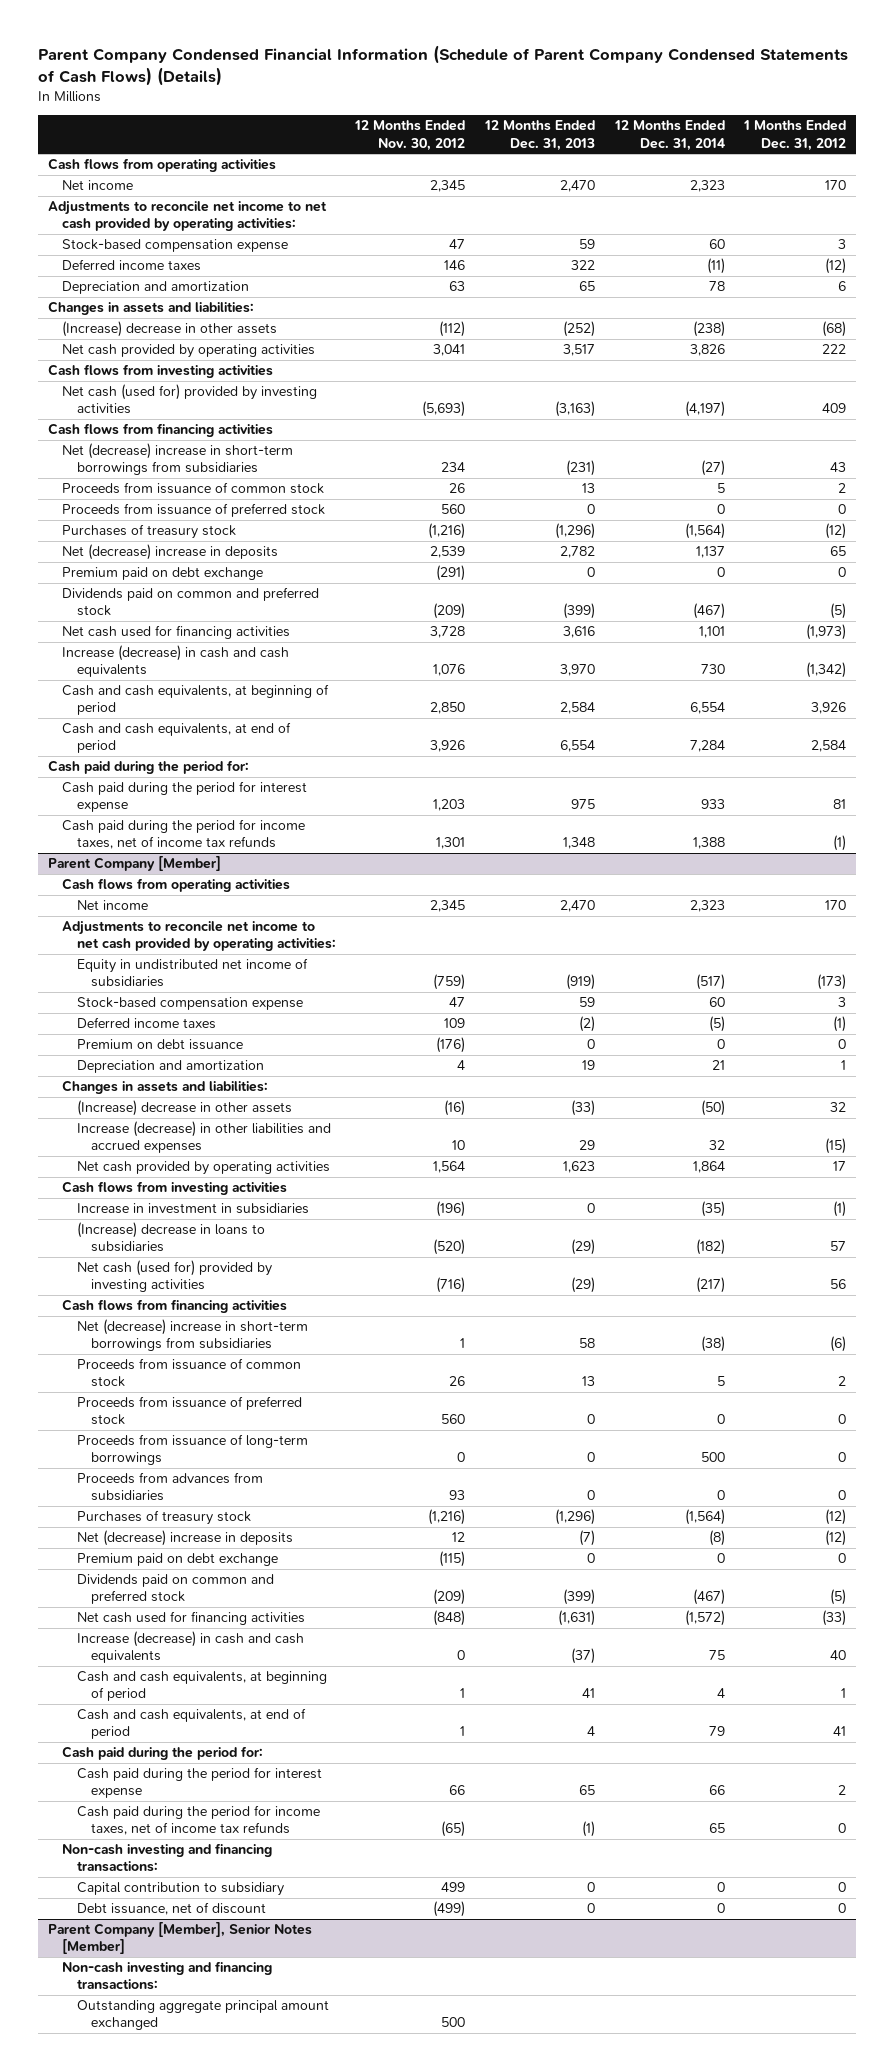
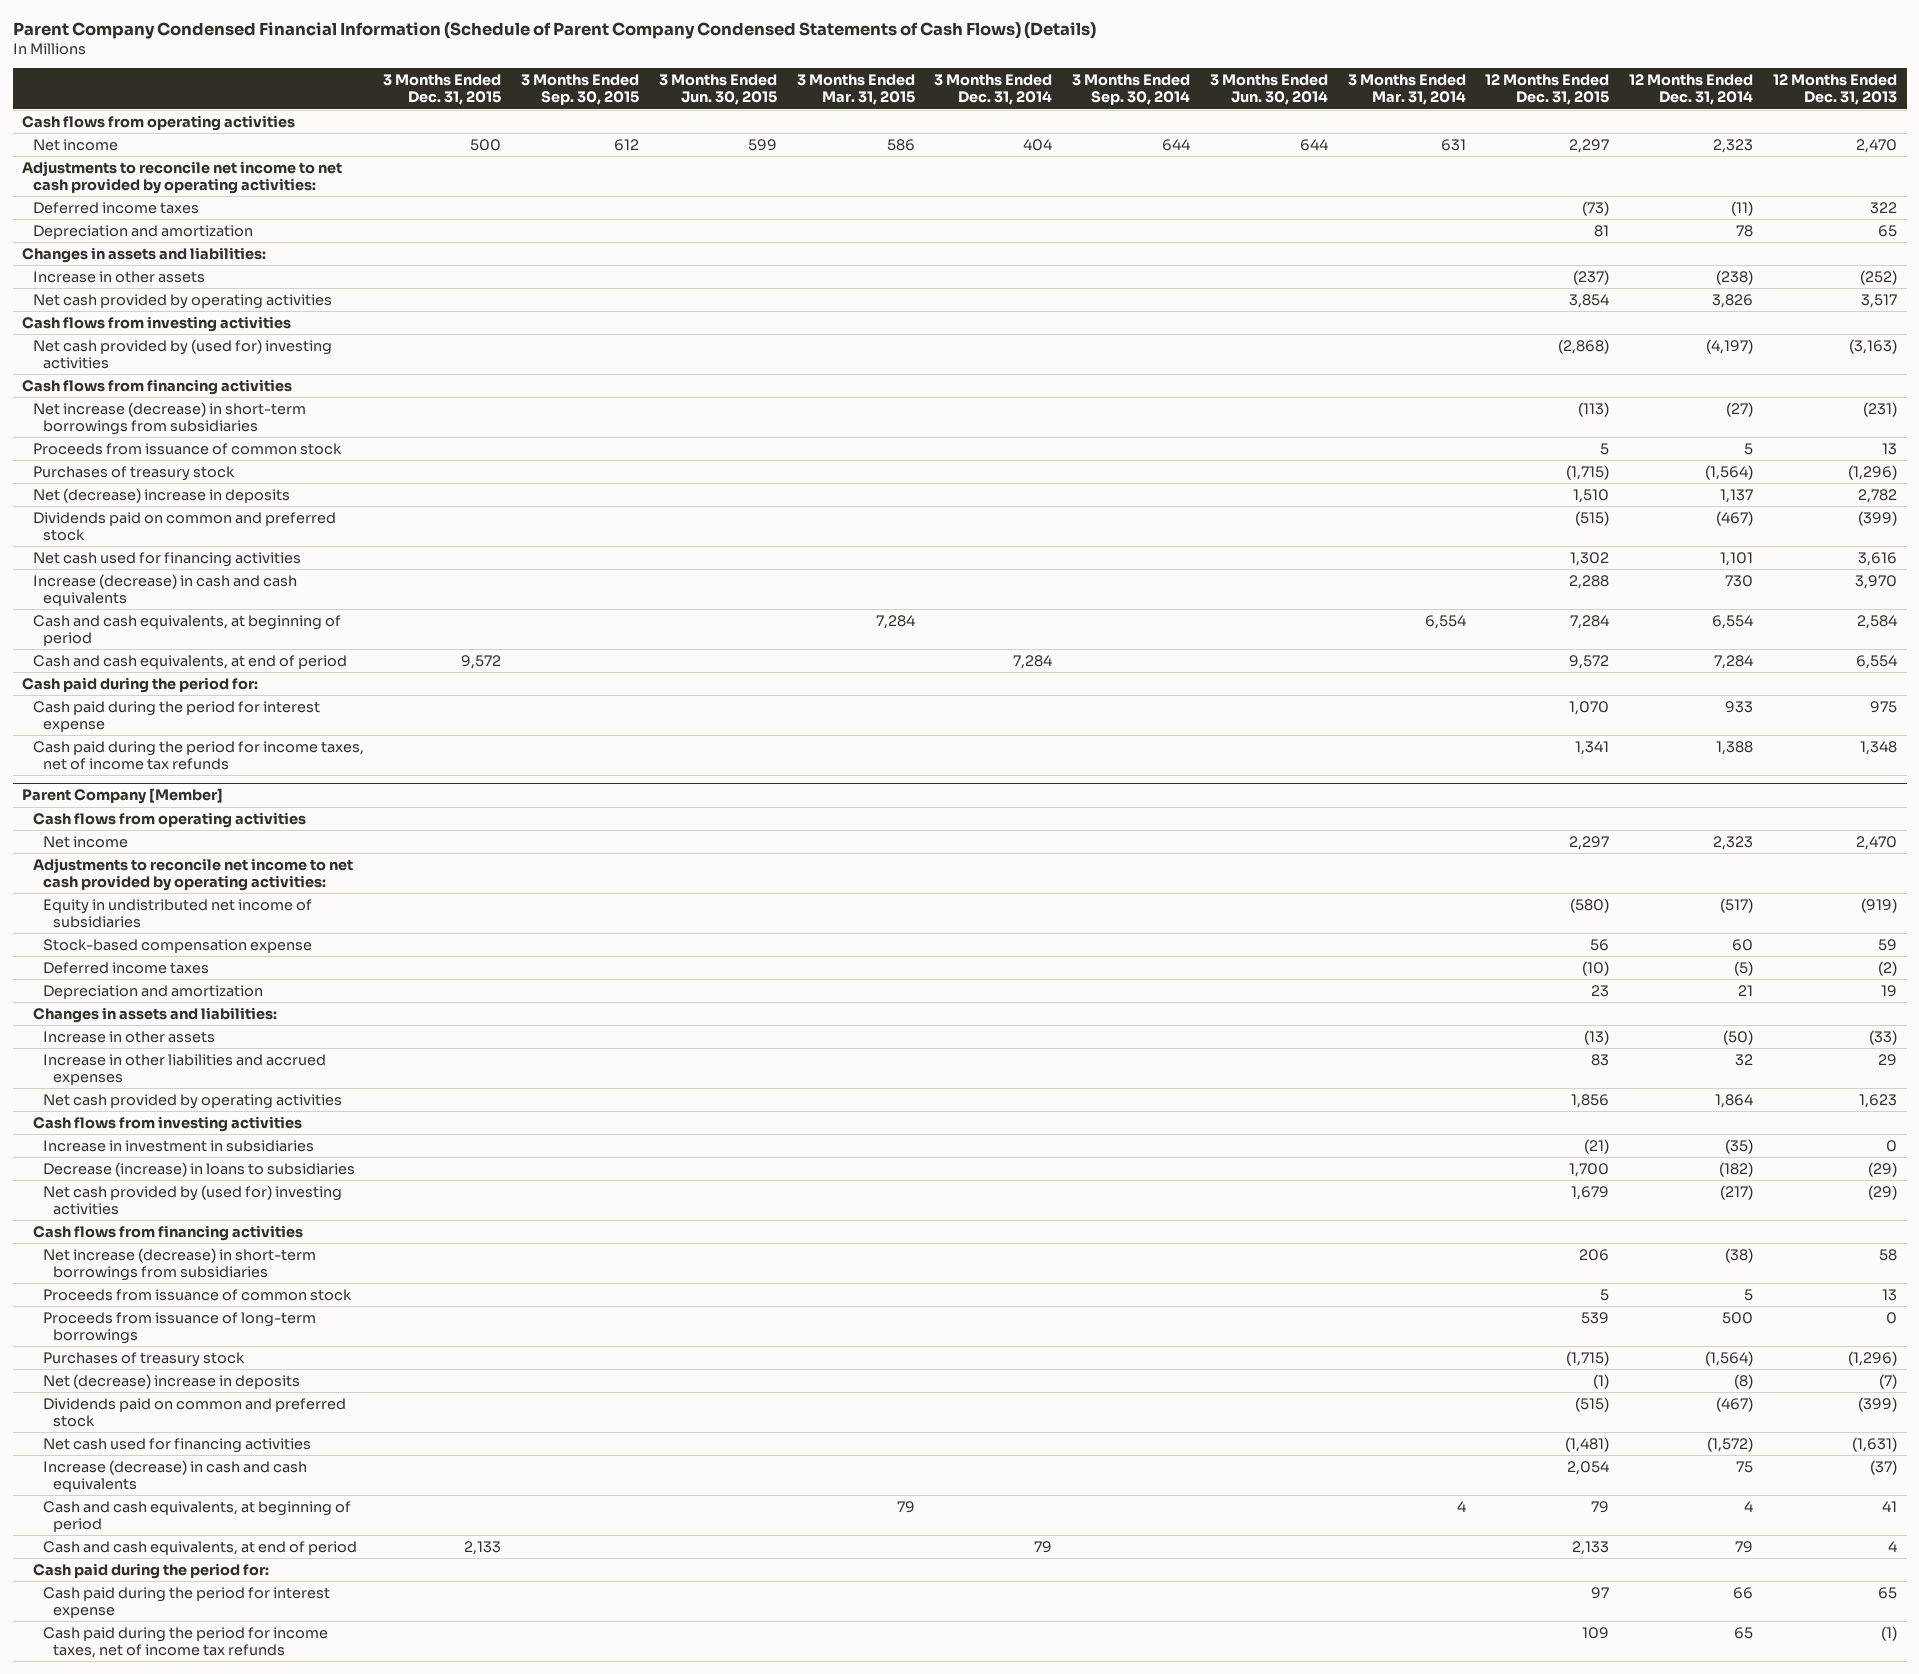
[354,120,466,151] 12 Months Ended Nov. 30, 2012 -> none
[743,120,847,151] 1 Months Ended Dec. 31, 2012 -> none
none -> [383,73,502,106] 3 Months Ended Dec. 31, 2015
none -> [521,73,640,106] 3 Months Ended Sep. 30, 2015
none -> [658,73,777,106] 3 Months Ended Jun. 30, 2015
none -> [796,73,915,106] 3 Months Ended Mar. 31, 2015
none -> [934,73,1053,106] 3 Months Ended Dec. 31, 2014
none -> [1072,73,1191,106] 3 Months Ended Sep. 30, 2014
none -> [1209,73,1328,106] 3 Months Ended Jun. 30, 2014
none -> [1347,73,1466,106] 3 Months Ended Mar. 31, 2014
none -> [1485,73,1610,106] 12 Months Ended Dec. 31, 2015
[62,239,289,253] Stock-based compensation expense -> none
[62,321,278,338] (Increase) decrease in other assets -> [32,270,205,283] Increase in other assets
[62,384,318,415] Net cash (used for) provided by investing activities -> [32,338,332,370] Net cash provided by (used for) investing activities
[62,443,294,476] Net (decrease) increase in short-term borrowings from subsidiaries -> [32,401,306,436] Net increase (decrease) in short-term borrowings from subsidiaries
[62,503,326,518] Proceeds from issuance of preferred stock -> none
[62,567,264,581] Premium paid on debt exchange -> none
[76,1039,243,1051] Premium on debt issuance -> none
[76,1100,292,1117] (Increase) decrease in other assets -> [42,1030,215,1043] Increase in other assets
[76,1121,331,1154] Increase (decrease) in other liabilities and accrued expenses -> [42,1053,326,1086] Increase in other liabilities and accrued expenses
[76,1222,265,1253] (Increase) decrease in loans to subsidiaries -> [42,1161,355,1177] Decrease (increase) in loans to subsidiaries
[76,1260,272,1293] Net cash (used for) provided by investing activities -> [42,1184,342,1216] Net cash provided by (used for) investing activities
[76,1319,308,1352] Net (decrease) increase in short-term borrowings from subsidiaries -> [42,1247,316,1282] Net increase (decrease) in short-term borrowings from subsidiaries
[76,1396,302,1426] Proceeds from issuance of preferred stock -> none
[76,1472,263,1502] Proceeds from advances from subsidiaries -> none
[76,1553,278,1567] Premium paid on debt exchange -> none
[62,1843,273,1873] Non-cash investing and financing transactions: -> none
[76,1882,284,1897] Capital contribution to subsidiary -> none
[76,1902,266,1916] Debt issuance, net of discount -> none
[47,1922,312,1955] Parent Company [Member], Senior Notes [Member] -> none
[62,1961,273,1991] Non-cash investing and financing transactions: -> none
[76,2000,329,2031] Outstanding aggregate principal amount exchanged -> none

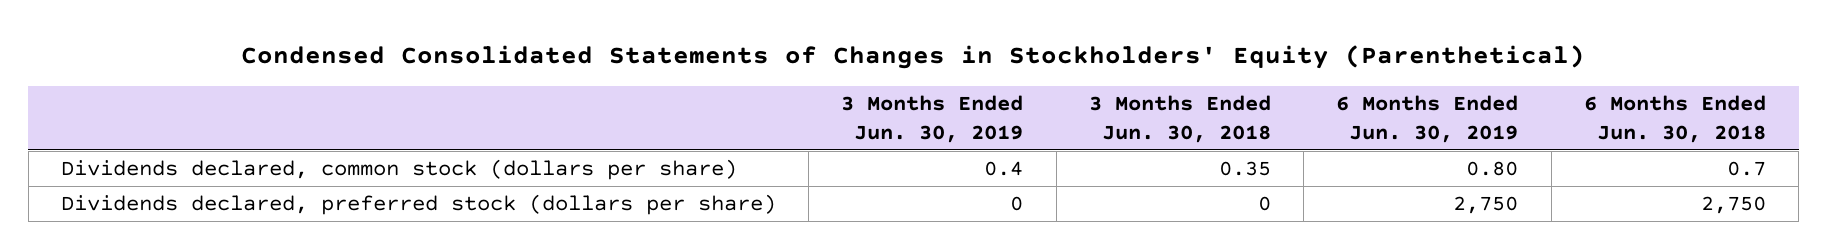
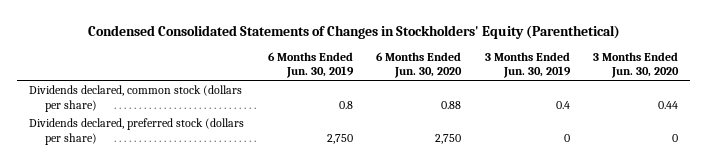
[1088,95,1271,144] 3 Months Ended Jun. 30, 2018 -> none
[1583,95,1766,144] 6 Months Ended Jun. 30, 2018 -> none
none -> [376,51,463,79] 6 Months Ended Jun. 30, 2020
none -> [593,51,680,79] 3 Months Ended Jun. 30, 2020
[1466,161,1519,177] 0.80 -> [338,100,353,109] 0.8

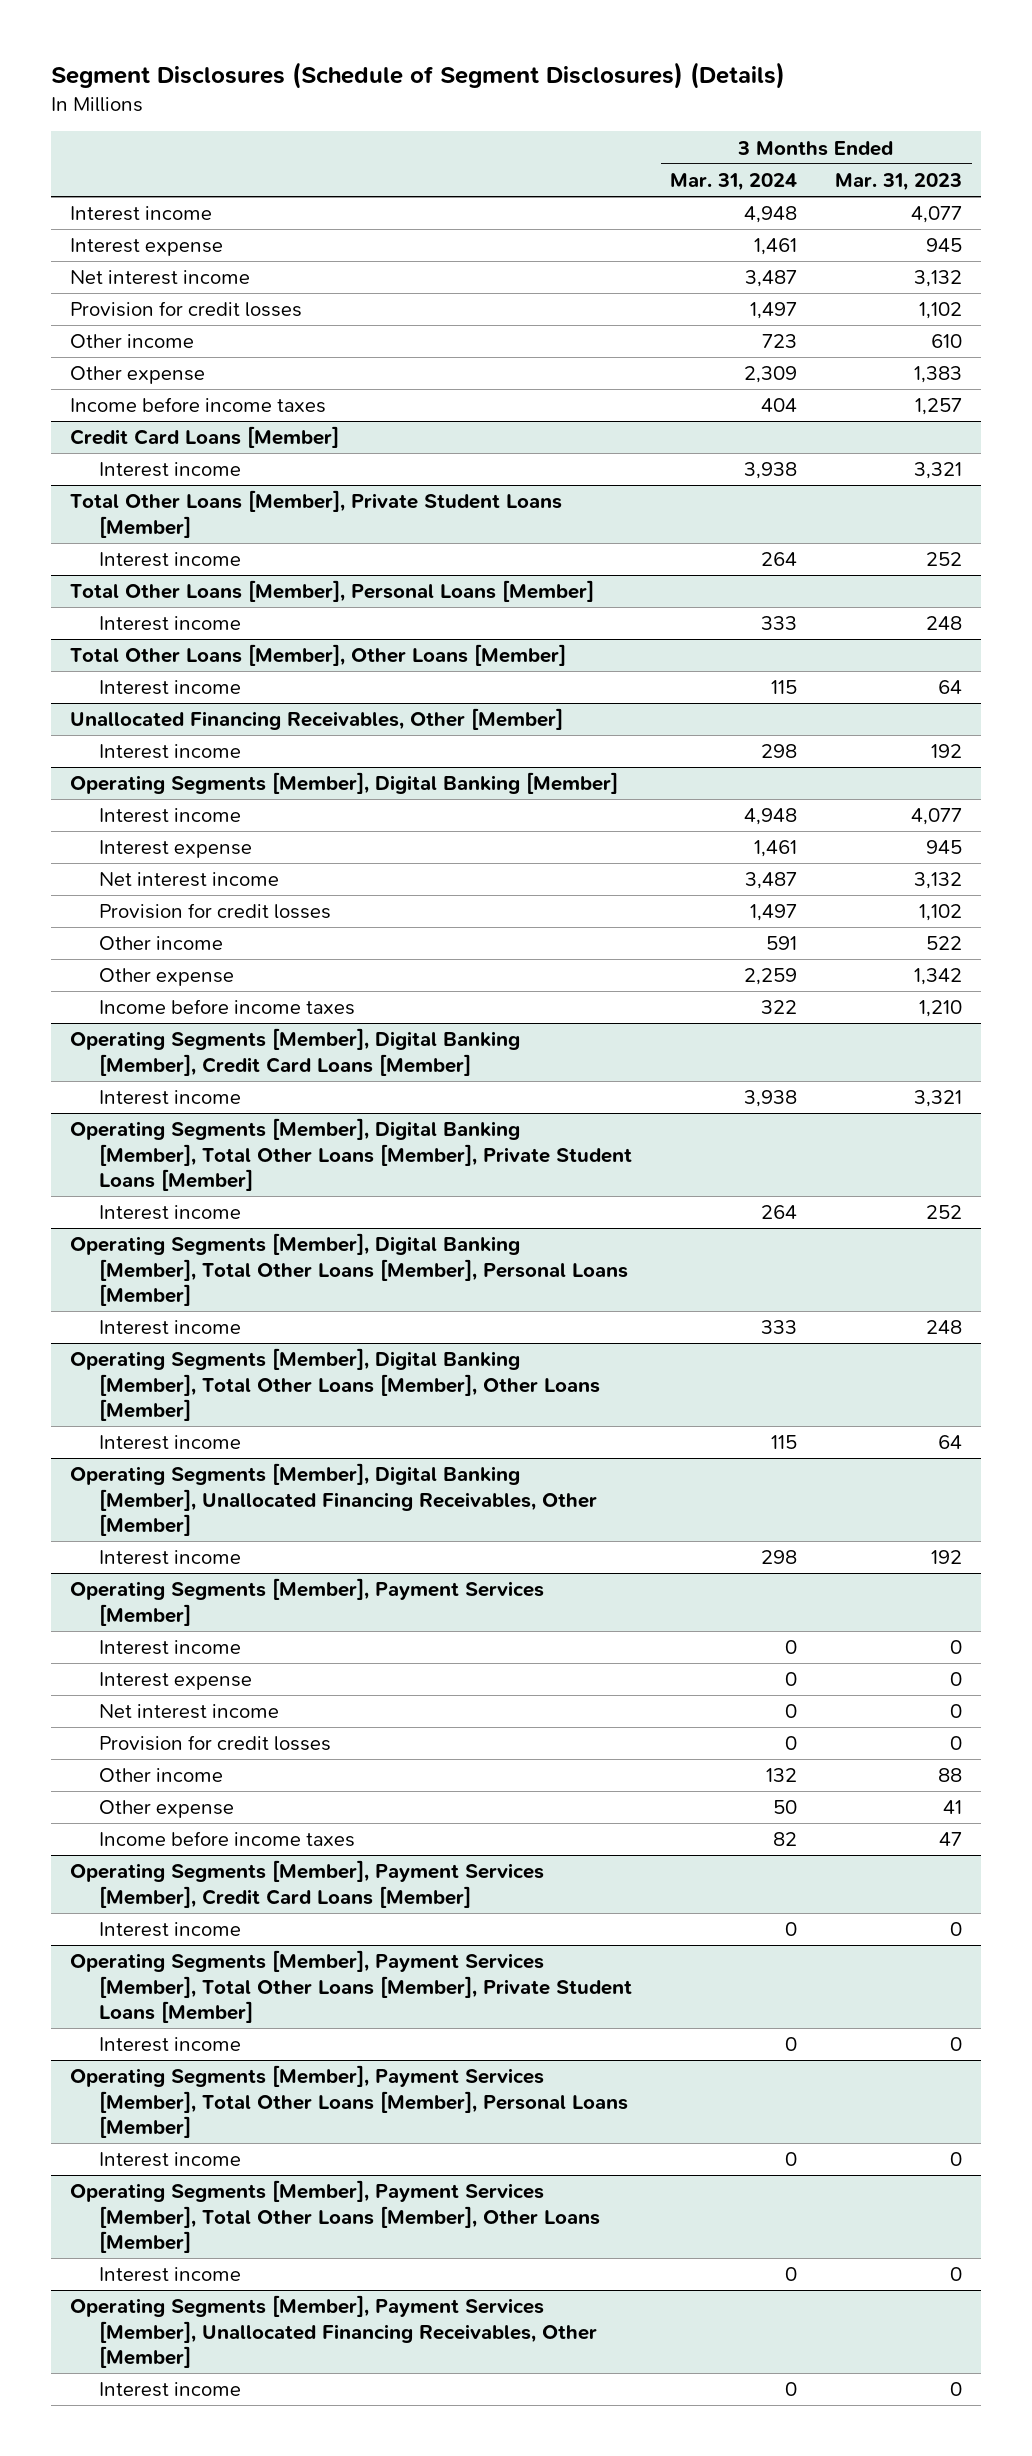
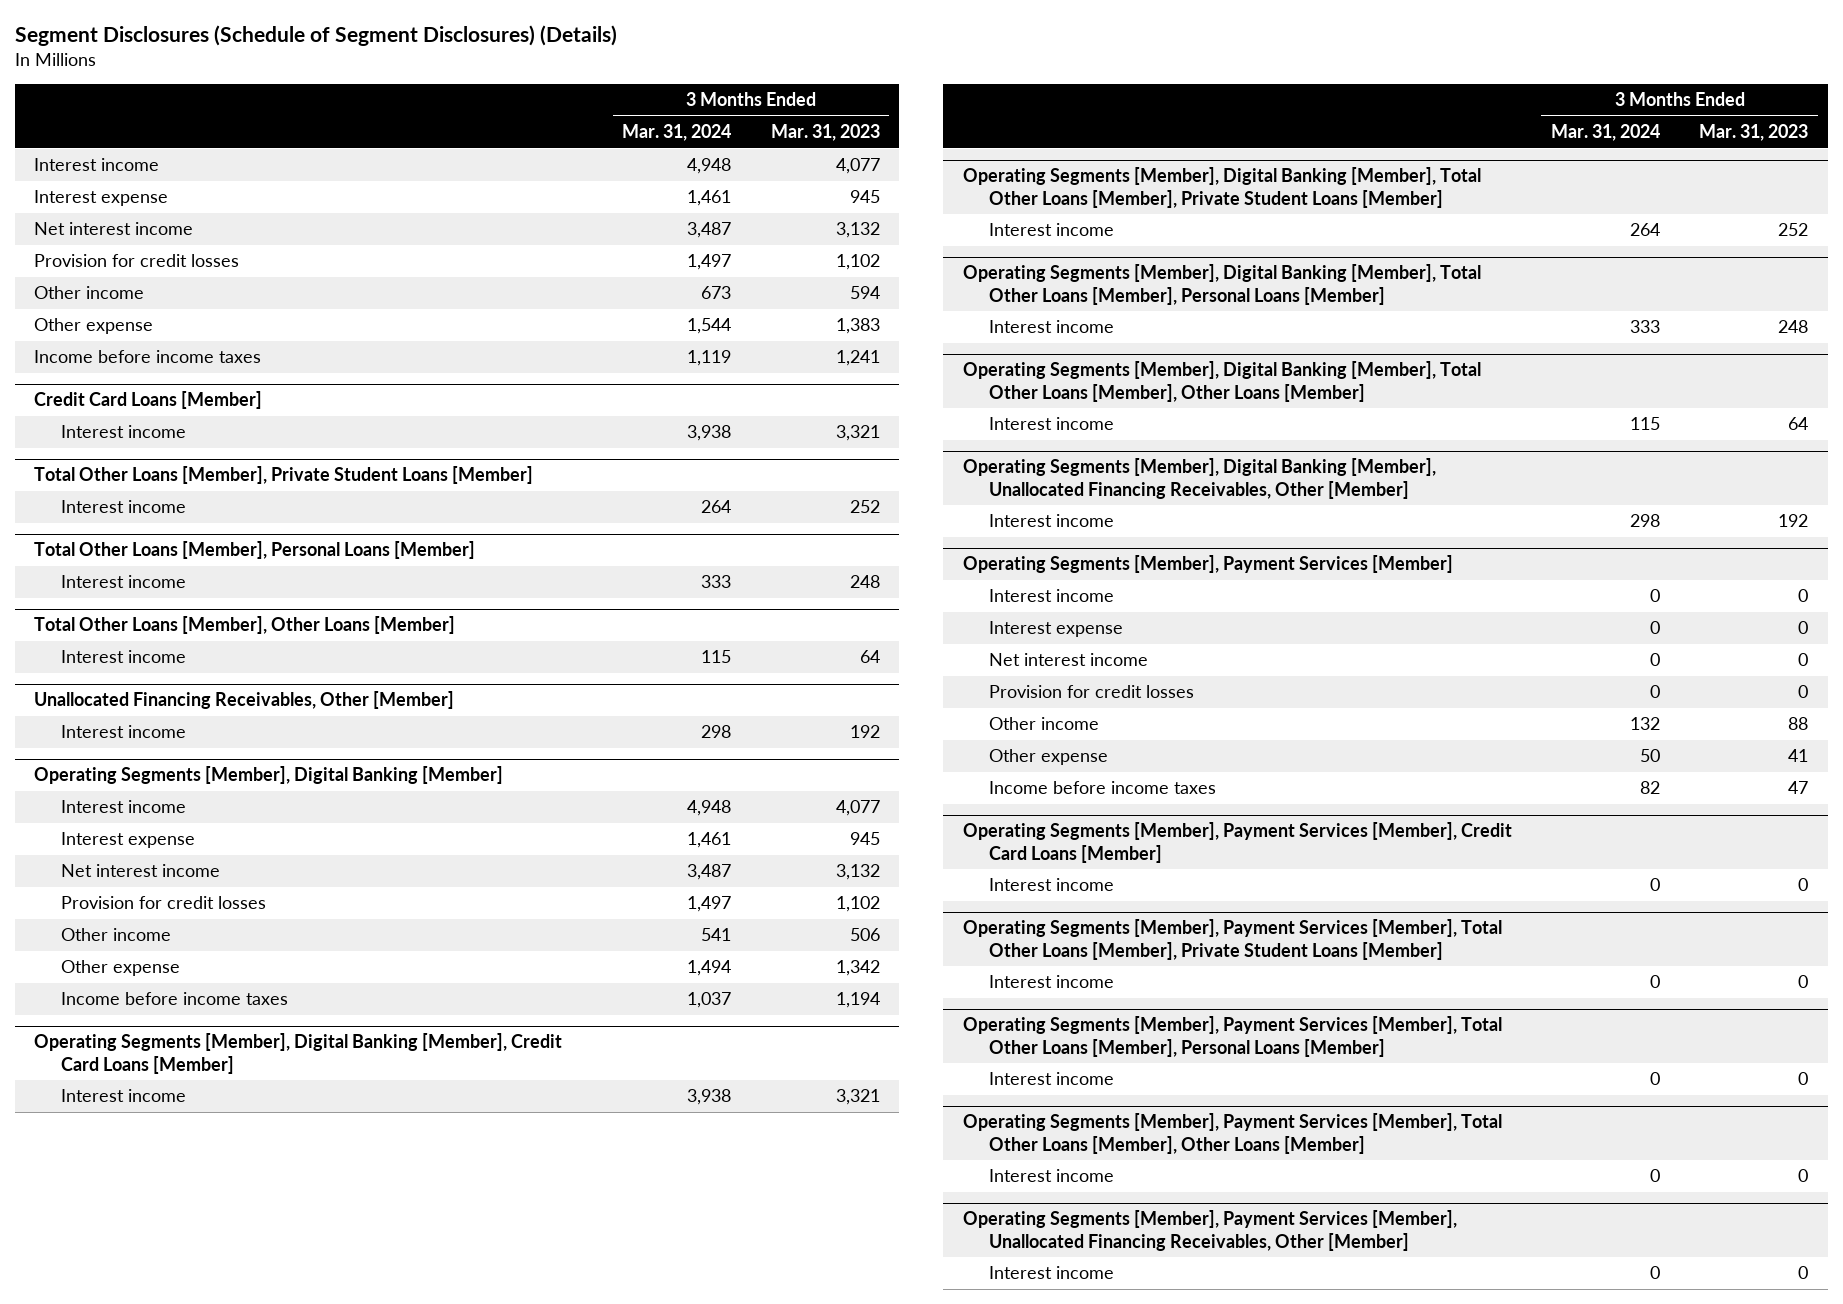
[762,334,798,349] 723 -> [701,286,732,300] 673
[931,334,963,349] 610 -> [849,286,880,300] 594
[744,366,798,384] 2,309 -> [687,318,732,335] 1,544
[761,398,798,413] 404 -> [687,350,732,367] 1,119
[915,398,963,416] 1,257 -> [835,350,880,367] 1,241
[766,936,798,951] 591 -> [701,928,732,942] 541
[926,936,963,951] 522 -> [849,928,880,942] 506
[744,968,798,986] 2,259 -> [687,960,732,977] 1,494
[761,1000,798,1015] 322 -> [687,992,732,1009] 1,037
[919,1000,963,1018] 1,210 -> [835,992,880,1009] 1,194

